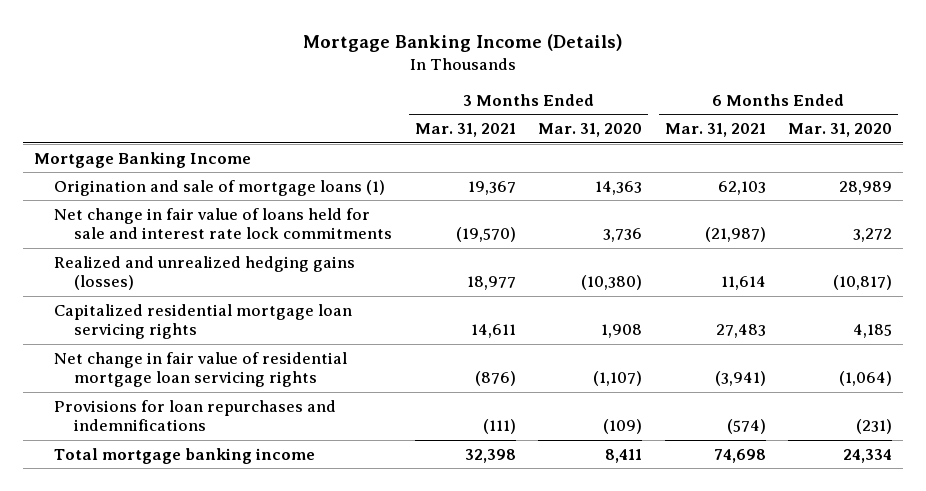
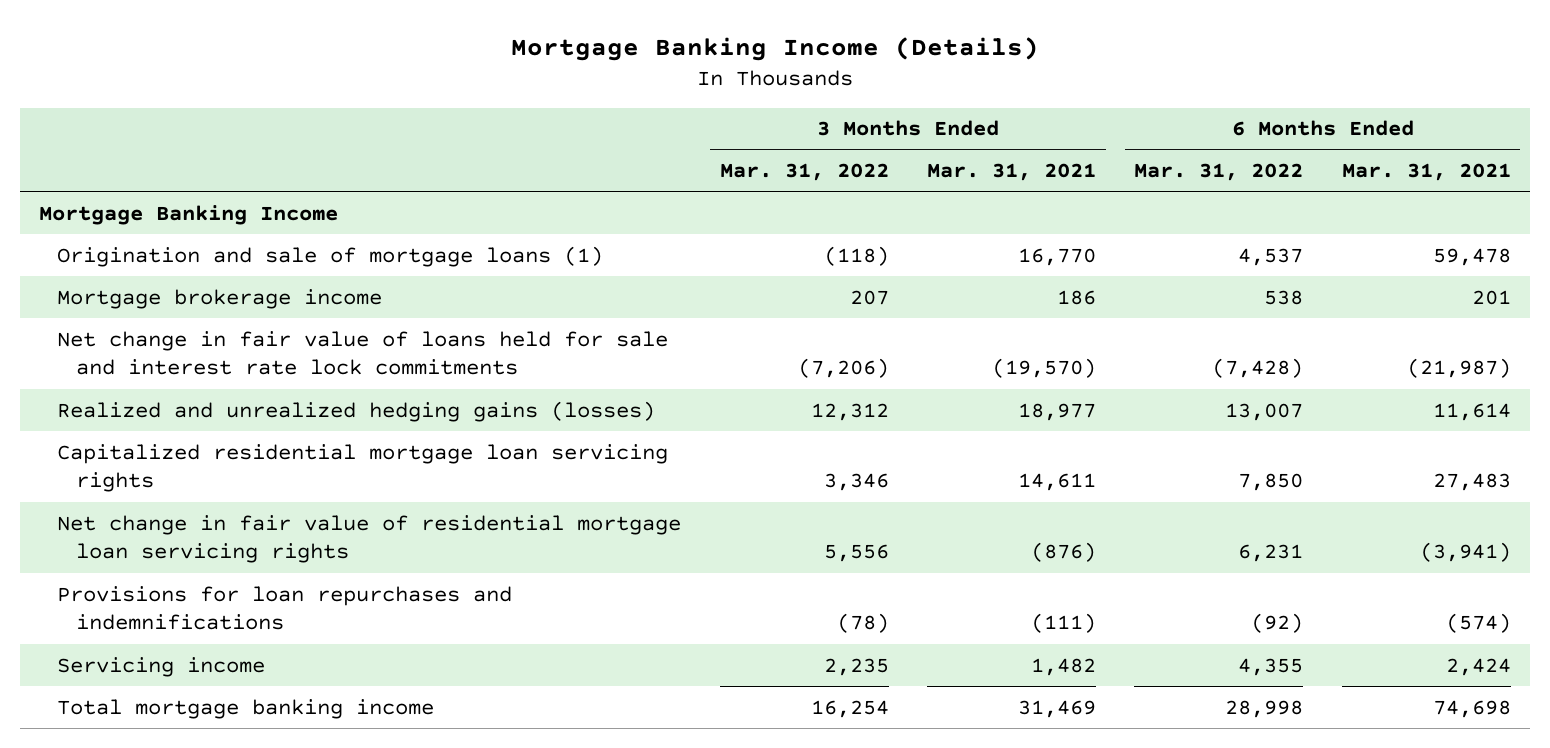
[538,123,643,138] Mar. 31, 2020 -> none
[788,123,893,138] Mar. 31, 2020 -> none
none -> [719,163,889,182] Mar. 31, 2022
none -> [1134,163,1304,182] Mar. 31, 2022
[467,180,516,195] 19,367 -> [1018,247,1097,266] 16,770
[717,180,766,195] 62,103 -> [1432,247,1511,266] 59,478
none -> [57,288,383,309] Mortgage brokerage income
none -> [57,656,266,677] Servicing income
[464,448,516,463] 32,398 -> [1018,699,1097,718] 31,469

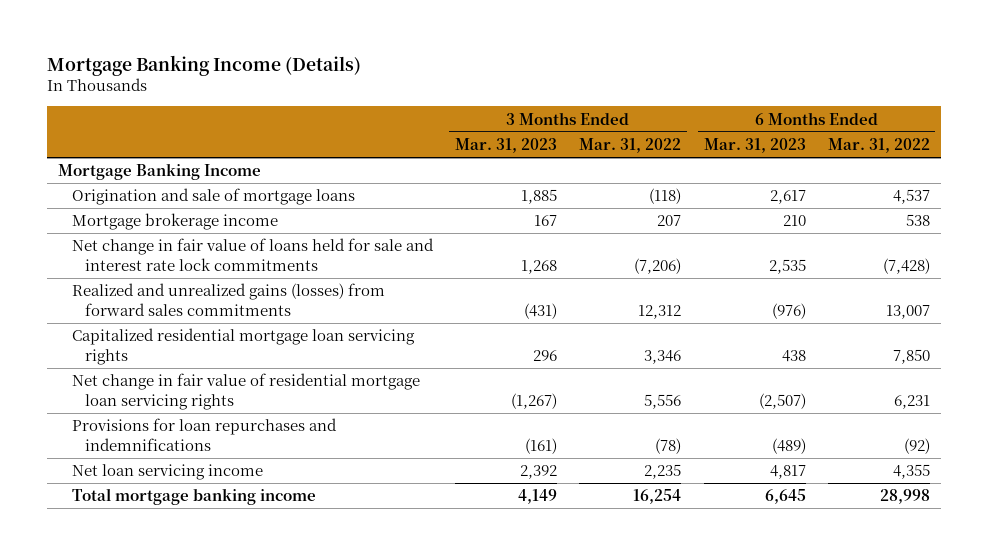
[927,163,1097,182] Mar. 31, 2021 -> none
[1341,163,1511,182] Mar. 31, 2021 -> none
none -> [454,137,557,153] Mar. 31, 2023
none -> [703,137,806,153] Mar. 31, 2023
[57,245,604,267] Origination and sale of mortgage loans (1) -> [71,188,355,206] Origination and sale of mortgage loans
[57,400,656,422] Realized and unrealized hedging gains (losses) -> [71,283,385,316] Realized and unrealized gains (losses) from forward sales commitments
[57,656,266,677] Servicing income -> [71,464,263,481] Net loan servicing income

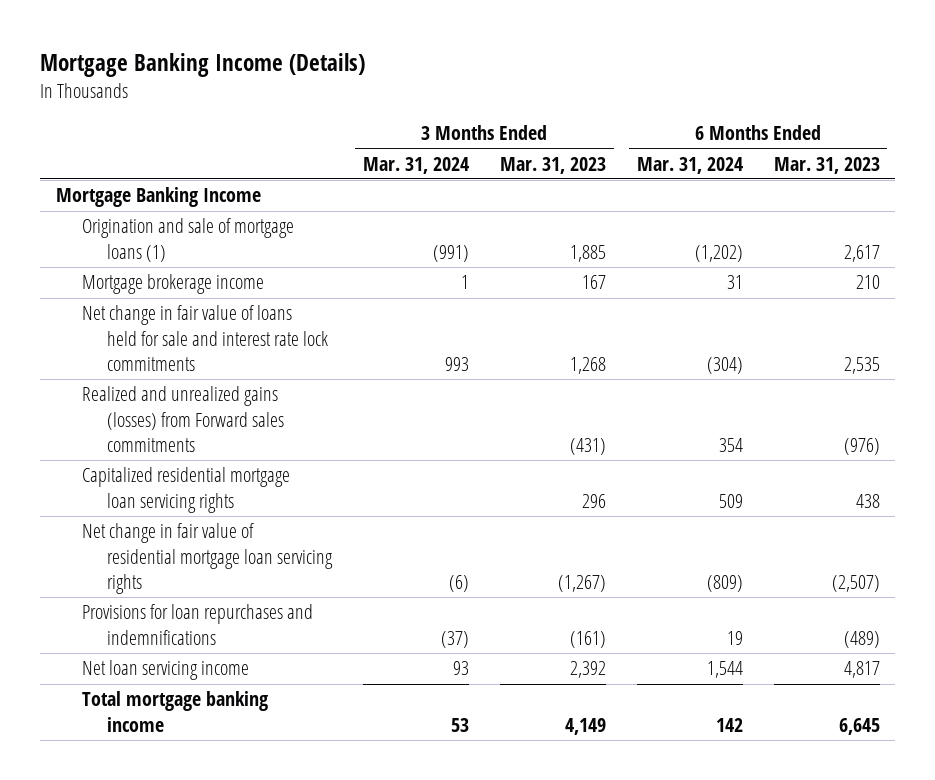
[579,137,682,153] Mar. 31, 2022 -> none
[827,137,930,153] Mar. 31, 2022 -> none
none -> [363,156,470,174] Mar. 31, 2024
none -> [636,156,743,174] Mar. 31, 2024
[71,188,355,206] Origination and sale of mortgage loans -> [81,218,294,262] Origination and sale of mortgage loans (1)
[71,283,385,316] Realized and unrealized gains (losses) from forward sales commitments -> [81,386,285,452] Realized and unrealized gains (losses) from Forward sales commitments

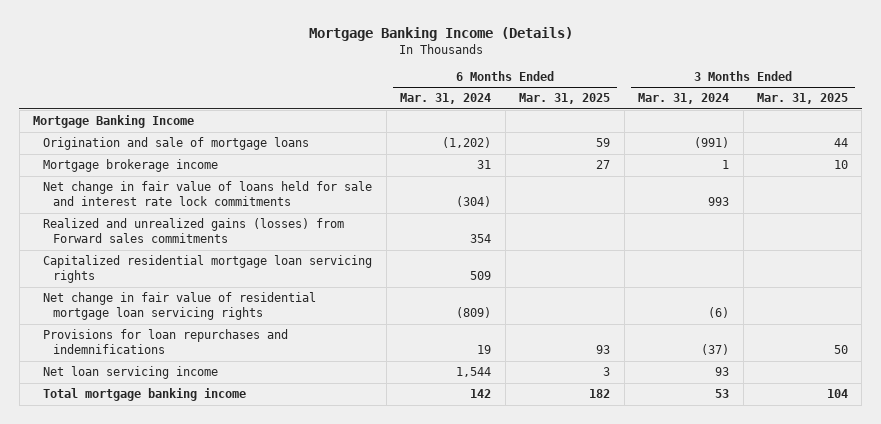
[499,156,606,174] Mar. 31, 2023 -> none
[773,156,880,174] Mar. 31, 2023 -> none
none -> [519,93,611,105] Mar. 31, 2025
none -> [756,93,848,105] Mar. 31, 2025
[81,218,294,262] Origination and sale of mortgage loans (1) -> [43,137,310,151] Origination and sale of mortgage loans

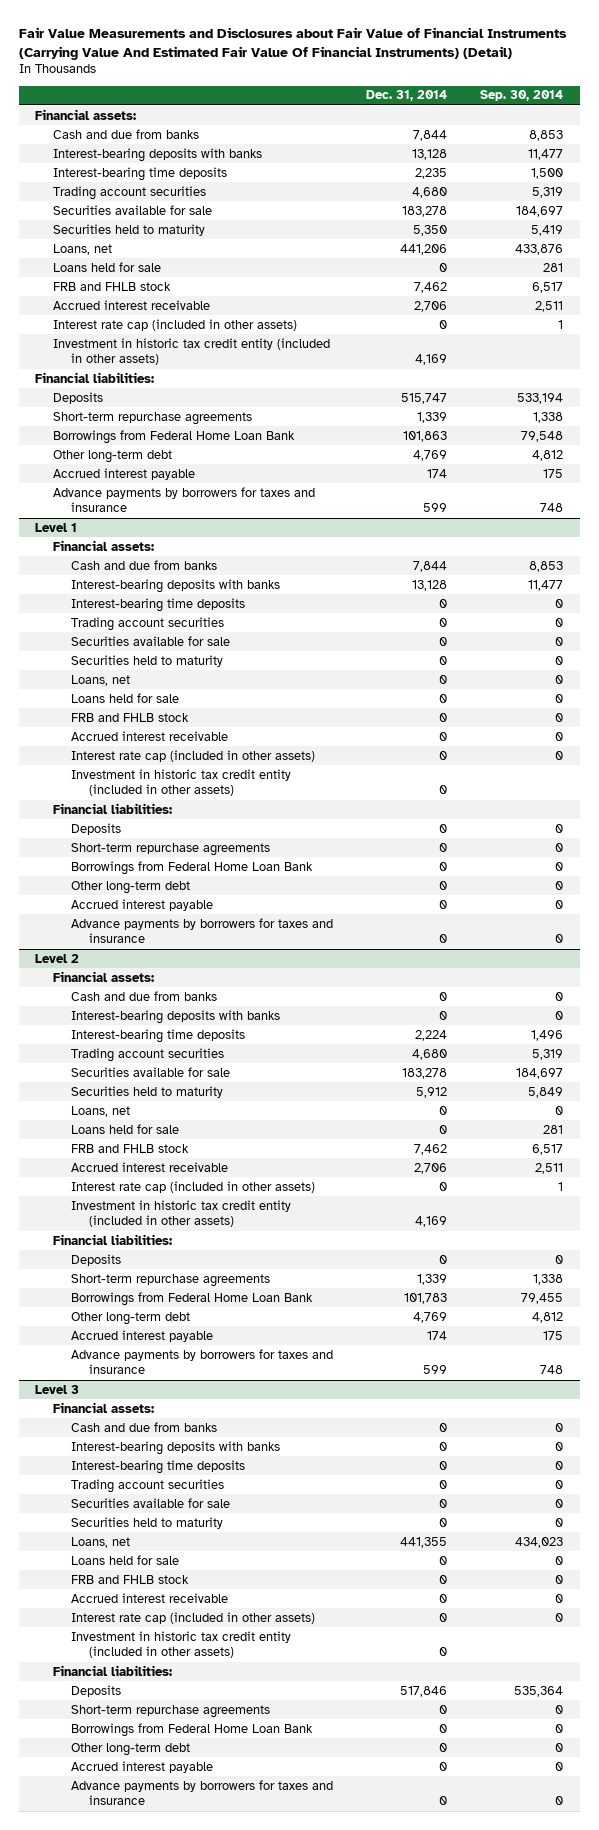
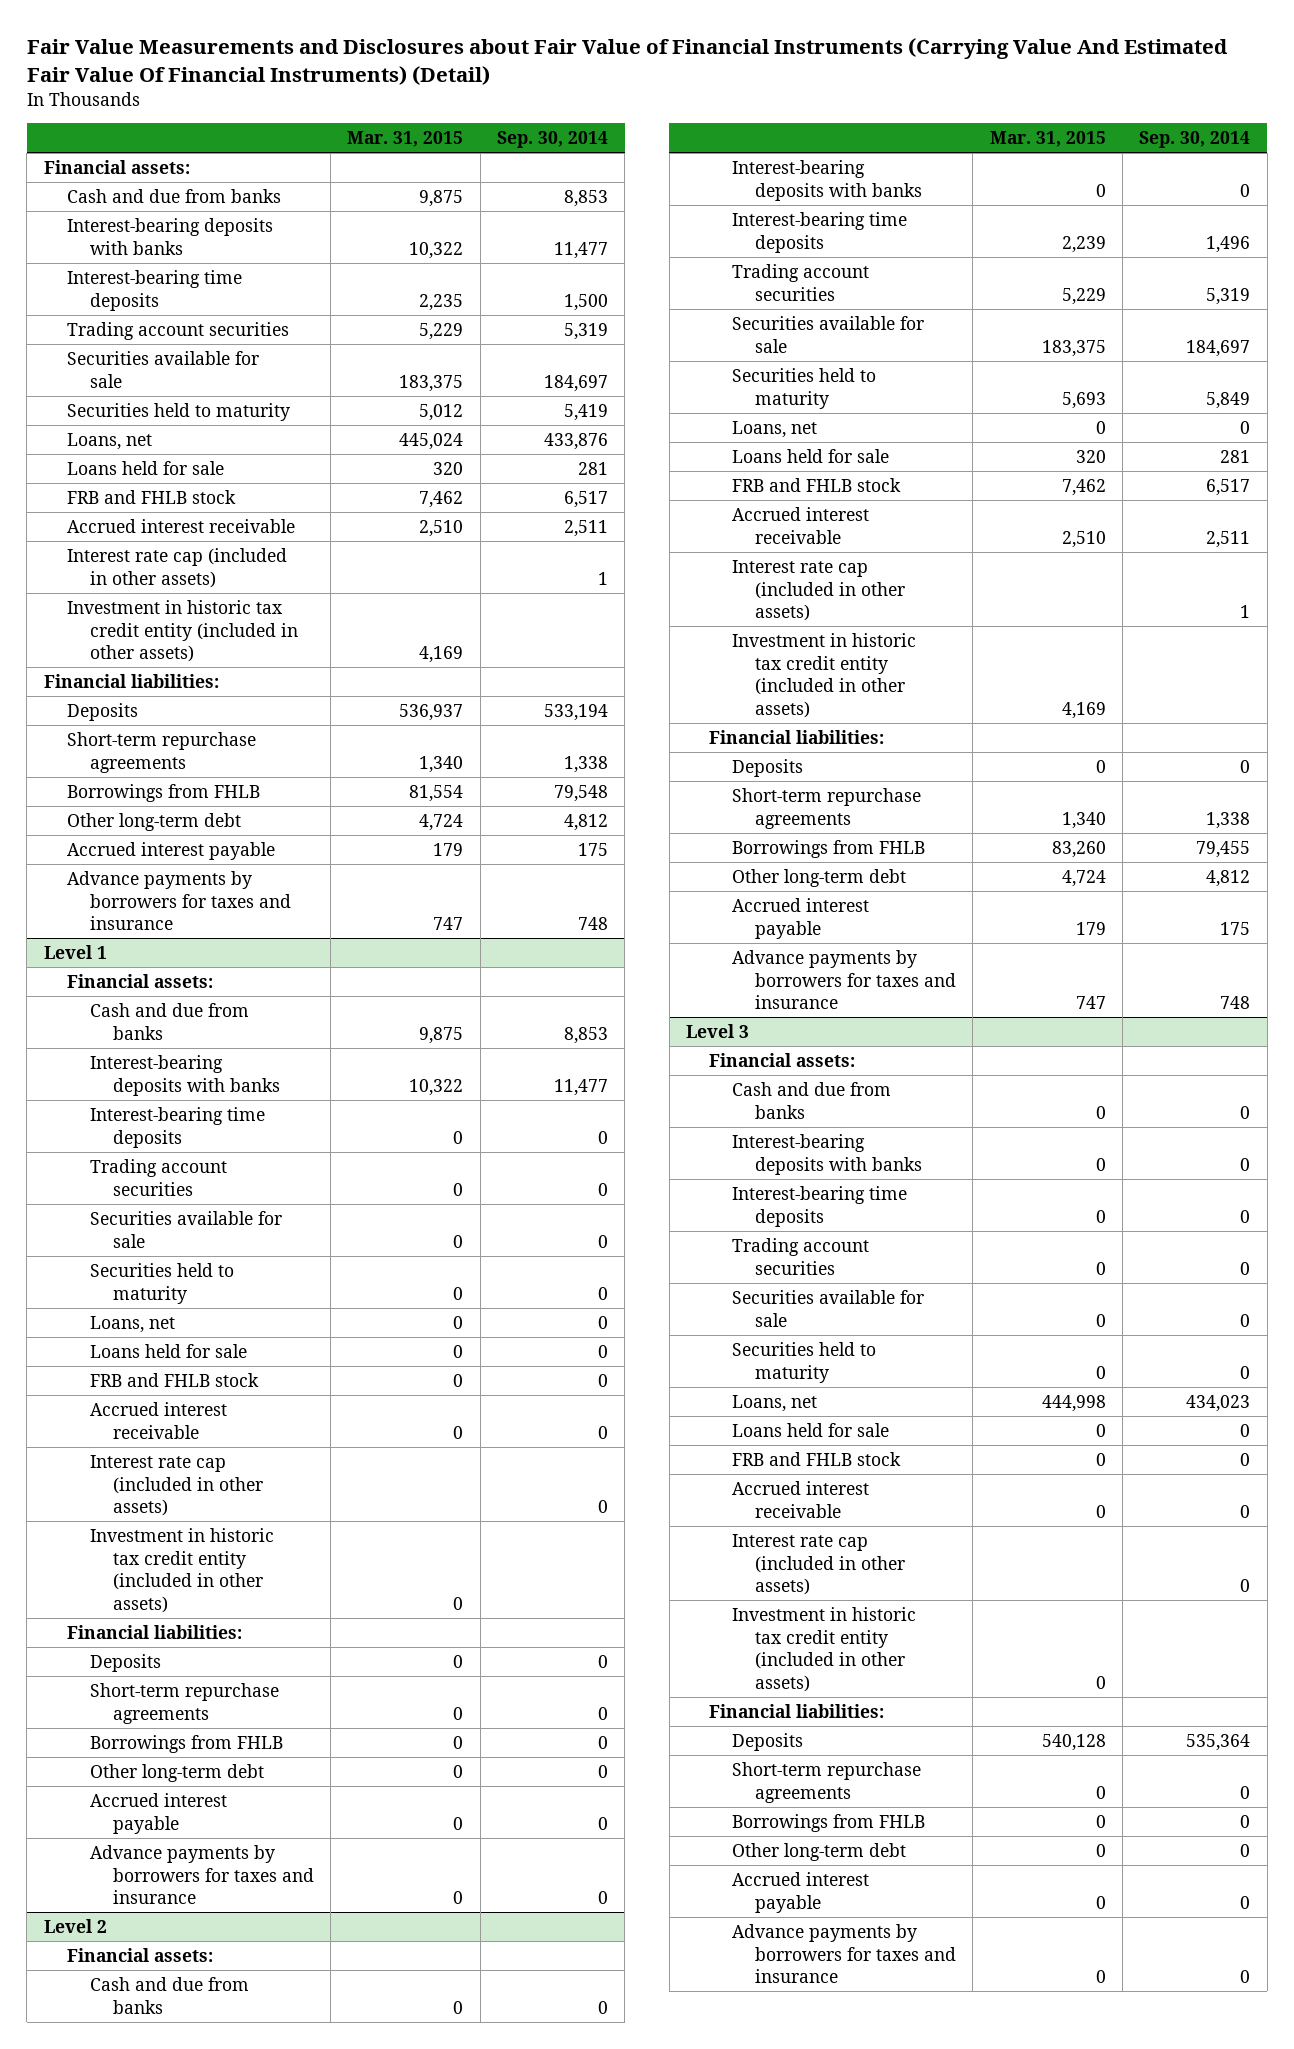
[366,90,448,102] Dec. 31, 2014 -> none
none -> [347,131,464,148] Mar. 31, 2015
[53,429,296,444] Borrowings from Federal Home Loan Bank -> [66,783,260,802] Borrowings from FHLB
[71,860,314,875] Borrowings from Federal Home Loan Bank -> [89,1734,283,1753] Borrowings from FHLB
[71,1291,314,1306] Borrowings from Federal Home Loan Bank -> [732,839,926,858] Borrowings from FHLB
[71,1722,314,1737] Borrowings from Federal Home Loan Bank -> [732,1813,926,1832] Borrowings from FHLB

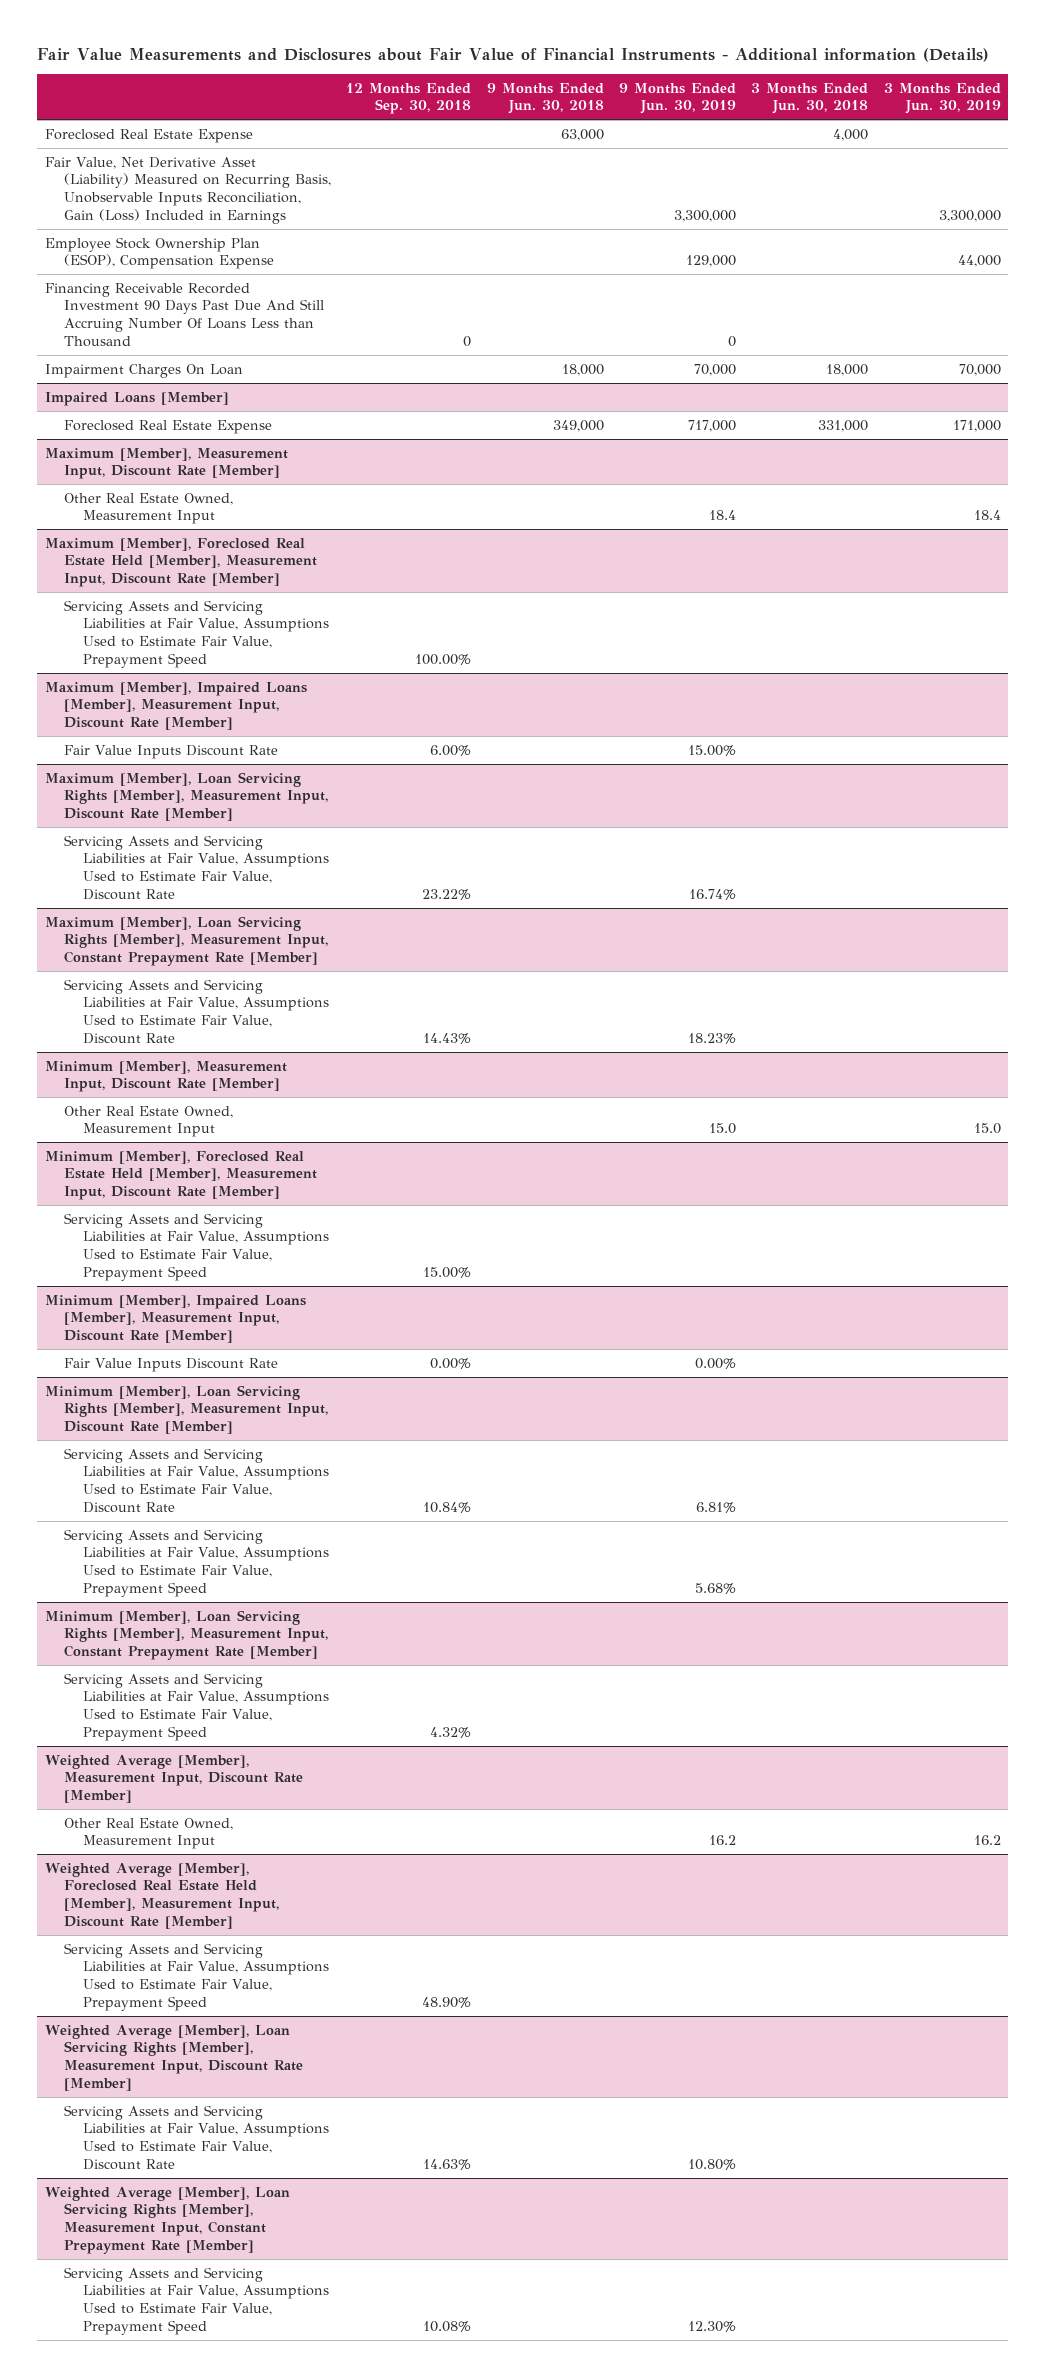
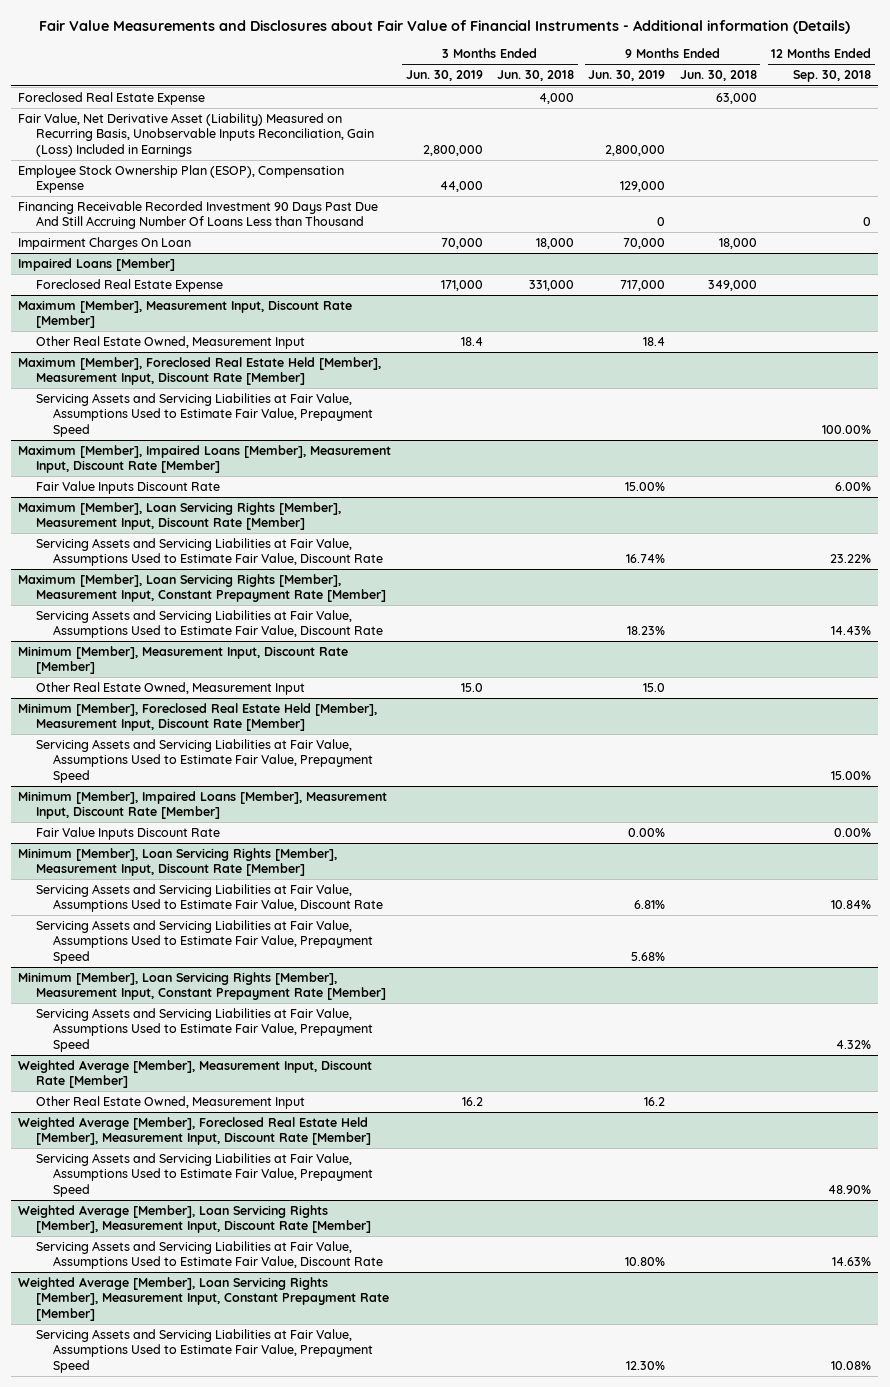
[673,209,736,222] 3,300,000 -> [605,144,666,156] 2,800,000
[938,209,1001,222] 3,300,000 -> [422,144,483,156] 2,800,000

